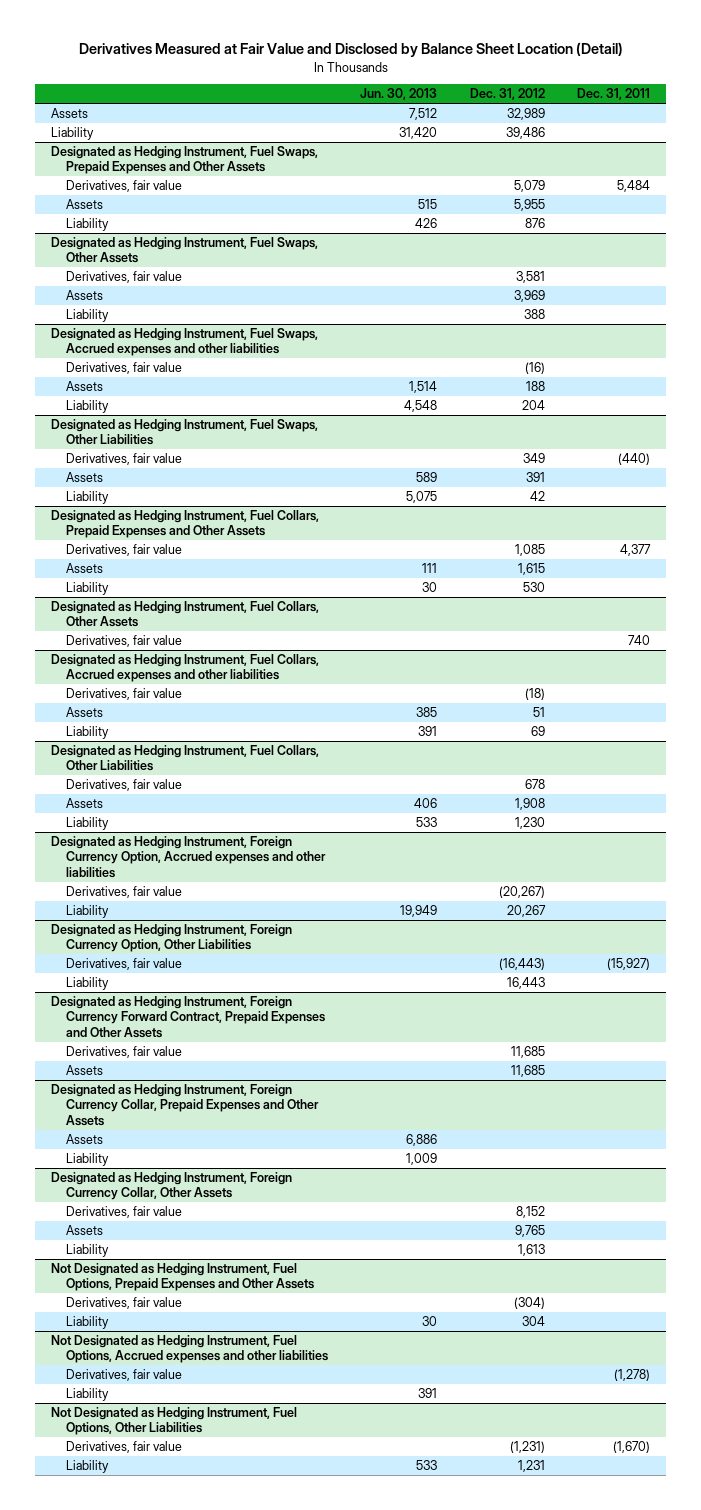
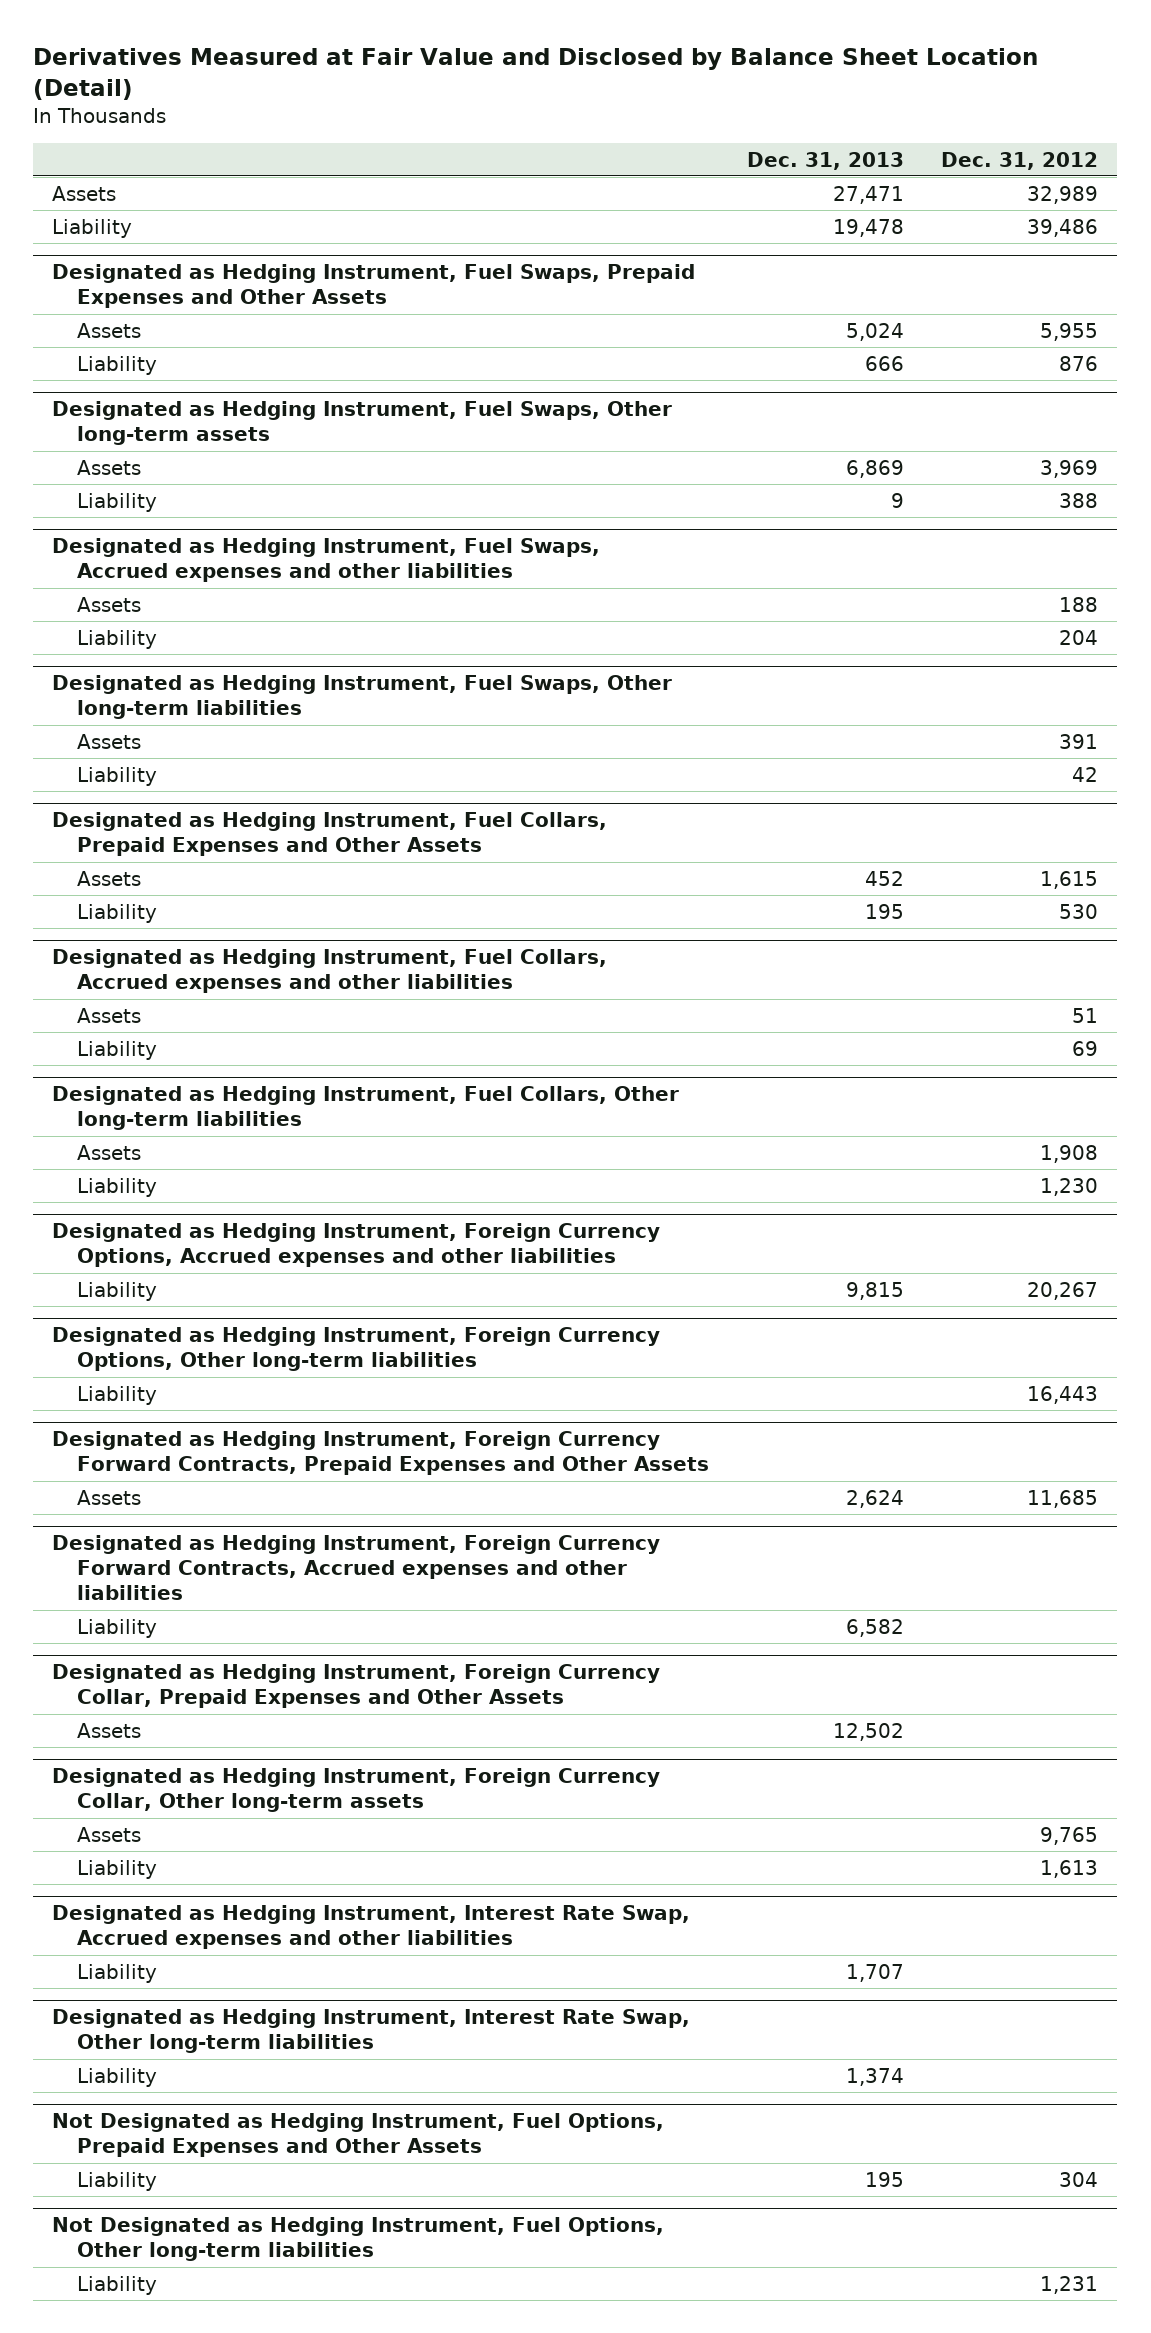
[360,88,438,101] Jun. 30, 2013 -> none
[577,88,651,101] Dec. 31, 2011 -> none
none -> [746,151,904,170] Dec. 31, 2013
[65,180,182,193] Derivatives, fair value -> none
[65,271,182,284] Derivatives, fair value -> none
[50,237,318,264] Designated as Hedging Instrument, Fuel Swaps, Other Assets -> [52,401,673,446] Designated as Hedging Instrument, Fuel Swaps, Other long-term assets
[65,362,182,375] Derivatives, fair value -> none
[65,453,182,466] Derivatives, fair value -> none
[50,419,318,446] Designated as Hedging Instrument, Fuel Swaps, Other Liabilities -> [52,675,673,720] Designated as Hedging Instrument, Fuel Swaps, Other long-term liabilities
[65,544,182,557] Derivatives, fair value -> none
[50,601,319,628] Designated as Hedging Instrument, Fuel Collars, Other Assets -> none
[65,635,182,648] Derivatives, fair value -> none
[65,688,182,701] Derivatives, fair value -> none
[65,779,182,792] Derivatives, fair value -> none
[50,745,319,772] Designated as Hedging Instrument, Fuel Collars, Other Liabilities -> [52,1086,680,1131] Designated as Hedging Instrument, Fuel Collars, Other long-term liabilities
[65,886,182,899] Derivatives, fair value -> none
[50,836,326,878] Designated as Hedging Instrument, Foreign Currency Option, Accrued expenses and other liabilities -> [52,1223,661,1268] Designated as Hedging Instrument, Foreign Currency Options, Accrued expenses and other liabilities
[65,958,182,971] Derivatives, fair value -> none
[50,924,292,953] Designated as Hedging Instrument, Foreign Currency Option, Other Liabilities -> [52,1327,661,1372] Designated as Hedging Instrument, Foreign Currency Options, Other long-term liabilities
[65,1046,182,1059] Derivatives, fair value -> none
[50,996,325,1038] Designated as Hedging Instrument, Foreign Currency Forward Contract, Prepaid Expenses and Other Assets -> [52,1431,709,1476] Designated as Hedging Instrument, Foreign Currency Forward Contracts, Prepaid Expenses and Other Assets
none -> [52,1535,661,1601] Designated as Hedging Instrument, Foreign Currency Forward Contracts, Accrued expenses and other liabilities
none -> [76,1618,157,1638] Liability
[65,1153,109,1167] Liability -> none
[65,1206,182,1219] Derivatives, fair value -> none
[50,1172,292,1201] Designated as Hedging Instrument, Foreign Currency Collar, Other Assets -> [52,1768,661,1813] Designated as Hedging Instrument, Foreign Currency Collar, Other long-term assets
none -> [52,1905,691,1950] Designated as Hedging Instrument, Interest Rate Swap, Accrued expenses and other liabilities
none -> [76,1963,157,1983] Liability
none -> [52,2009,691,2054] Designated as Hedging Instrument, Interest Rate Swap, Other long-term liabilities
none -> [76,2067,157,2087] Liability
[65,1297,182,1310] Derivatives, fair value -> none
[50,1335,328,1364] Not Designated as Hedging Instrument, Fuel Options, Accrued expenses and other liabilities -> none
[65,1369,182,1382] Derivatives, fair value -> none
[65,1388,109,1402] Liability -> none
[65,1441,182,1454] Derivatives, fair value -> none
[50,1407,297,1436] Not Designated as Hedging Instrument, Fuel Options, Other Liabilities -> [52,2217,665,2262] Not Designated as Hedging Instrument, Fuel Options, Other long-term liabilities

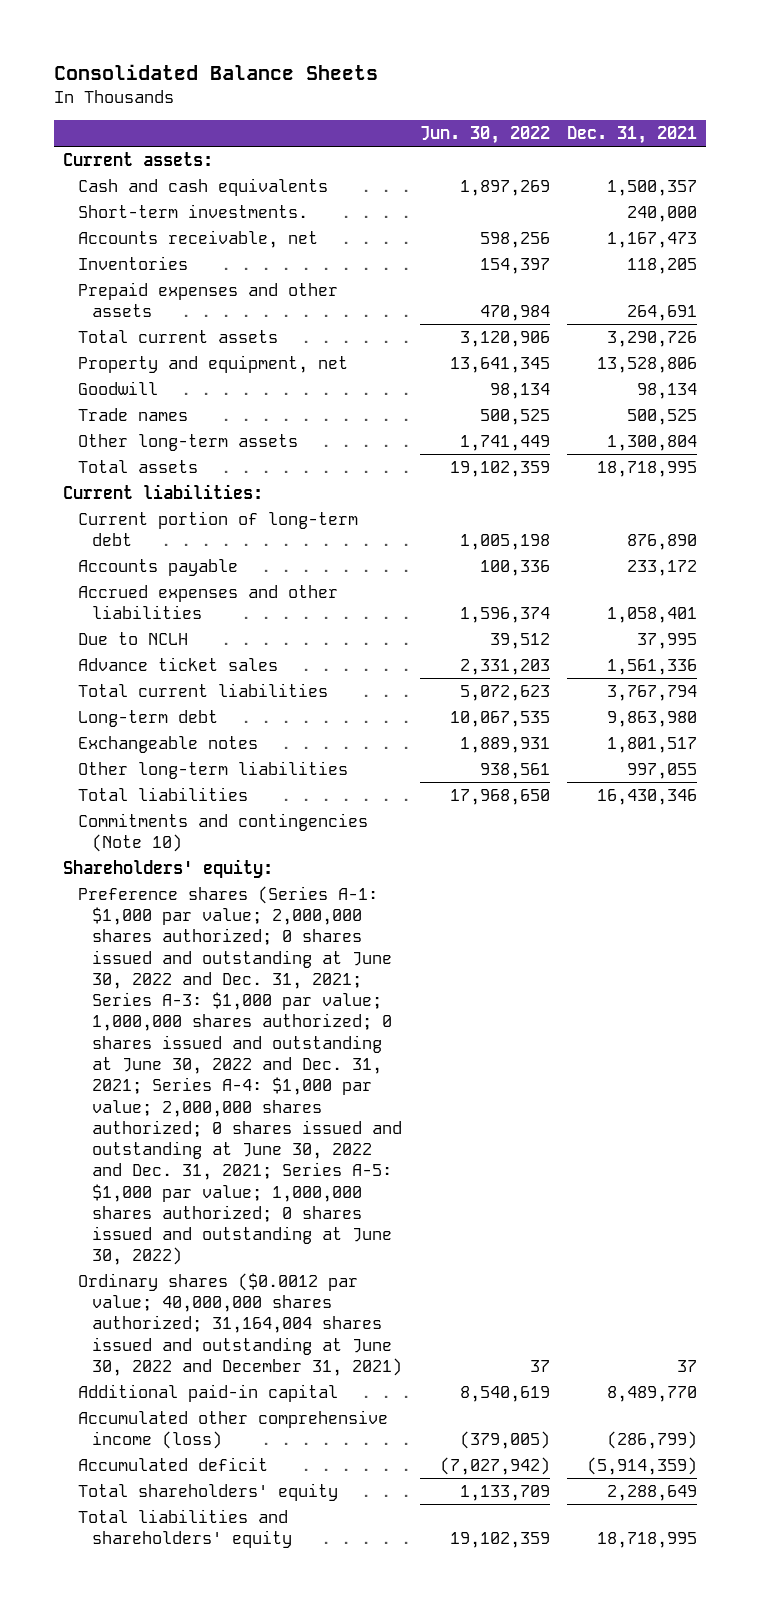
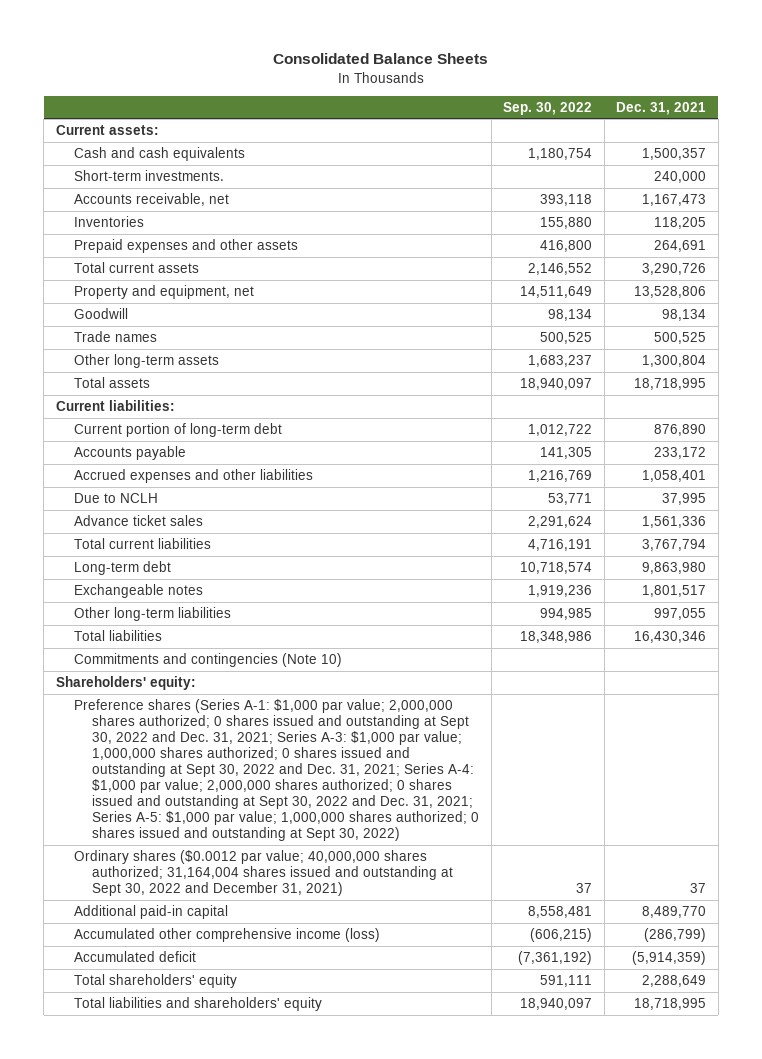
[419,126,550,145] Jun. 30, 2022 -> none
none -> [503,101,593,115] Sep. 30, 2022
[77,885,403,1266] Preference shares (Series A-1: $1,000 par value; 2,000,000 shares authorized; 0 shares issued and outstanding at June 30, 2022 and Dec. 31, 2021; Series A-3: $1,000 par value; 1,000,000 shares authorized; 0 shares issued and outstanding at June 30, 2022 and Dec. 31, 2021; Series A-4: $1,000 par value; 2,000,000 shares authorized; 0 shares issued and outstanding at June 30, 2022 and Dec. 31, 2021; Series A-5: $1,000 par value; 1,000,000 shares authorized; 0 shares issued and outstanding at June 30, 2022) -> [73,698,480,842] Preference shares (Series A-1: $1,000 par value; 2,000,000 shares authorized; 0 shares issued and outstanding at Sept 30, 2022 and Dec. 31, 2021; Series A-3: $1,000 par value; 1,000,000 shares authorized; 0 shares issued and outstanding at Sept 30, 2022 and Dec. 31, 2021; Series A-4: $1,000 par value; 2,000,000 shares authorized; 0 shares issued and outstanding at Sept 30, 2022 and Dec. 31, 2021; Series A-5: $1,000 par value; 1,000,000 shares authorized; 0 shares issued and outstanding at Sept 30, 2022)
[77,1272,403,1376] Ordinary shares ($0.0012 par value; 40,000,000 shares authorized; 31,164,004 shares issued and outstanding at June 30, 2022 and December 31, 2021) -> [73,849,454,897] Ordinary shares ($0.0012 par value; 40,000,000 shares authorized; 31,164,004 shares issued and outstanding at Sept 30, 2022 and December 31, 2021)

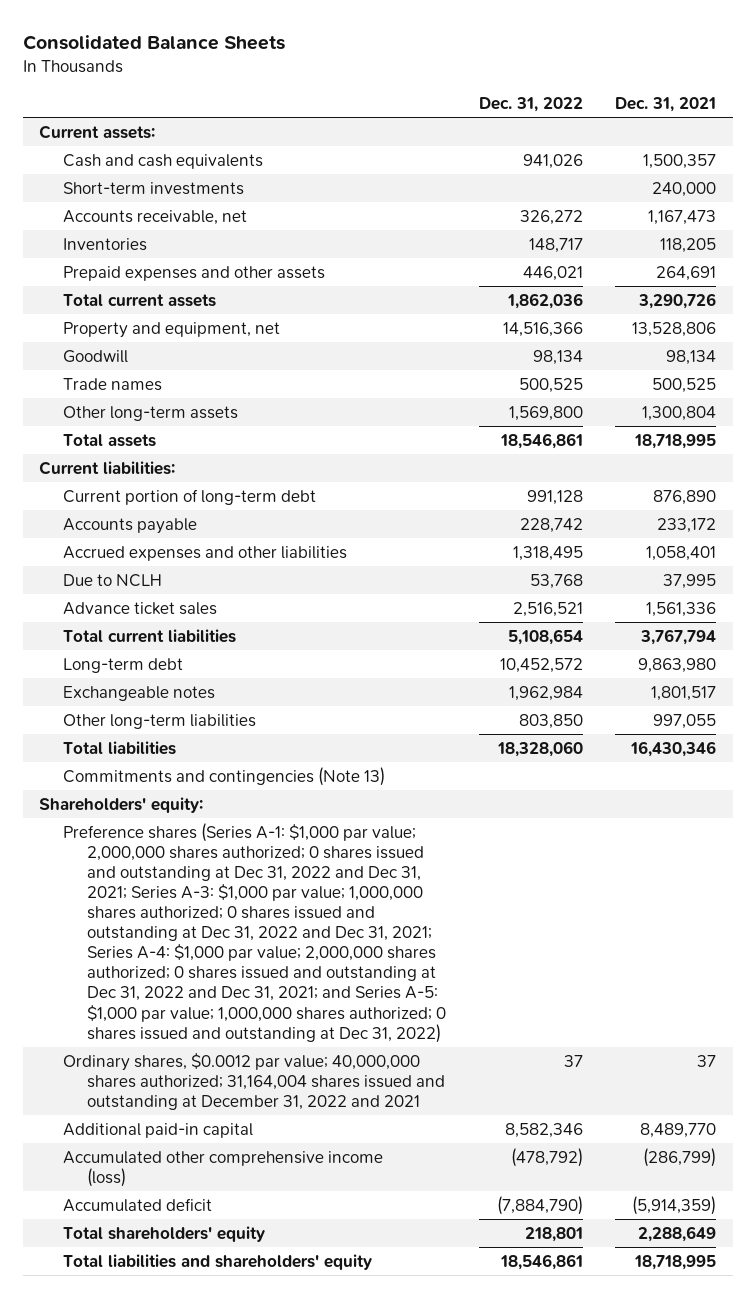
[503,101,593,115] Sep. 30, 2022 -> none
none -> [478,97,583,113] Dec. 31, 2022
[73,169,224,181] Short-term investments. -> [63,181,245,195] Short-term investments
[73,652,342,667] Commitments and contingencies (Note 10) -> [63,766,386,786] Commitments and contingencies (Note 13)
[73,698,480,842] Preference shares (Series A-1: $1,000 par value; 2,000,000 shares authorized; 0 shares issued and outstanding at Sept 30, 2022 and Dec. 31, 2021; Series A-3: $1,000 par value; 1,000,000 shares authorized; 0 shares issued and outstanding at Sept 30, 2022 and Dec. 31, 2021; Series A-4: $1,000 par value; 2,000,000 shares authorized; 0 shares issued and outstanding at Sept 30, 2022 and Dec. 31, 2021; Series A-5: $1,000 par value; 1,000,000 shares authorized; 0 shares issued and outstanding at Sept 30, 2022) -> [63,822,447,1043] Preference shares (Series A-1: $1,000 par value; 2,000,000 shares authorized; 0 shares issued and outstanding at Dec 31, 2022 and Dec 31, 2021; Series A-3: $1,000 par value; 1,000,000 shares authorized; 0 shares issued and outstanding at Dec 31, 2022 and Dec 31, 2021; Series A-4: $1,000 par value; 2,000,000 shares authorized; 0 shares issued and outstanding at Dec 31, 2022 and Dec 31, 2021; and Series A-5: $1,000 par value; 1,000,000 shares authorized; 0 shares issued and outstanding at Dec 31, 2022)
[73,849,454,897] Ordinary shares ($0.0012 par value; 40,000,000 shares authorized; 31,164,004 shares issued and outstanding at Sept 30, 2022 and December 31, 2021) -> [63,1052,446,1110] Ordinary shares, $0.0012 par value; 40,000,000 shares authorized; 31,164,004 shares issued and outstanding at December 31, 2022 and 2021

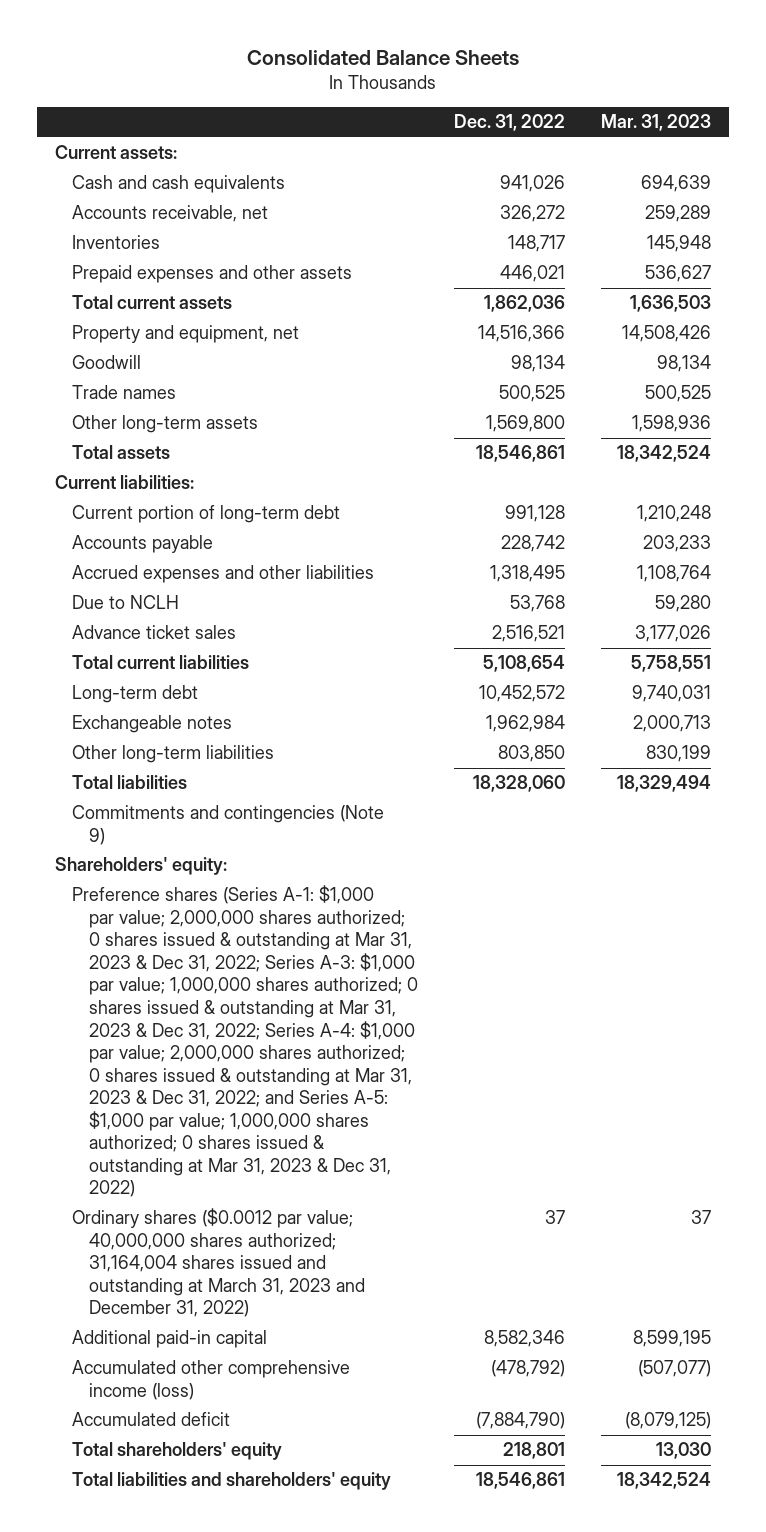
[615,97,717,113] Dec. 31, 2021 -> none
none -> [600,114,711,132] Mar. 31, 2023
[63,181,245,195] Short-term investments -> none
[63,766,386,786] Commitments and contingencies (Note 13) -> [72,805,385,845] Commitments and contingencies (Note 9)
[63,822,447,1043] Preference shares (Series A-1: $1,000 par value; 2,000,000 shares authorized; 0 shares issued and outstanding at Dec 31, 2022 and Dec 31, 2021; Series A-3: $1,000 par value; 1,000,000 shares authorized; 0 shares issued and outstanding at Dec 31, 2022 and Dec 31, 2021; Series A-4: $1,000 par value; 2,000,000 shares authorized; 0 shares issued and outstanding at Dec 31, 2022 and Dec 31, 2021; and Series A-5: $1,000 par value; 1,000,000 shares authorized; 0 shares issued and outstanding at Dec 31, 2022) -> [72,885,418,1198] Preference shares (Series A-1: $1,000 par value; 2,000,000 shares authorized; 0 shares issued & outstanding at Mar 31, 2023 & Dec 31, 2022; Series A-3: $1,000 par value; 1,000,000 shares authorized; 0 shares issued & outstanding at Mar 31, 2023 & Dec 31, 2022; Series A-4: $1,000 par value; 2,000,000 shares authorized; 0 shares issued & outstanding at Mar 31, 2023 & Dec 31, 2022; and Series A-5: $1,000 par value; 1,000,000 shares authorized; 0 shares issued & outstanding at Mar 31, 2023 & Dec 31, 2022)
[63,1052,446,1110] Ordinary shares, $0.0012 par value; 40,000,000 shares authorized; 31,164,004 shares issued and outstanding at December 31, 2022 and 2021 -> [72,1208,365,1318] Ordinary shares ($0.0012 par value; 40,000,000 shares authorized; 31,164,004 shares issued and outstanding at March 31, 2023 and December 31, 2022)

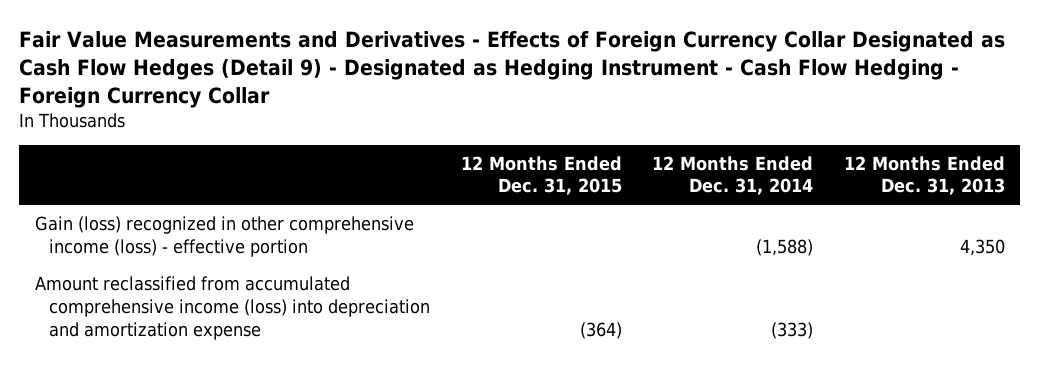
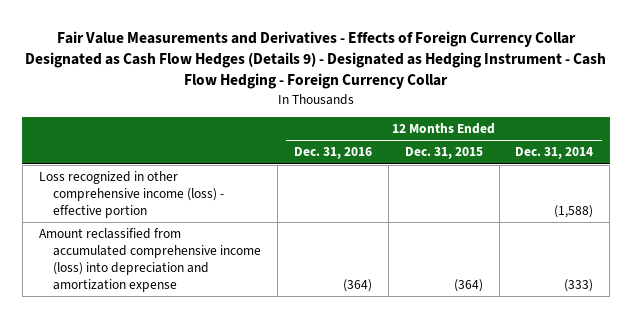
[19,31,1006,108] Fair Value Measurements and Derivatives - Effects of Foreign Currency Collar Designated as Cash Flow Hedges (Detail 9) - Designated as Hedging Instrument - Cash Flow Hedging - Foreign Currency Collar -> [25,31,607,90] Fair Value Measurements and Derivatives - Effects of Foreign Currency Collar Designated as Cash Flow Hedges (Details 9) - Designated as Hedging Instrument - Cash Flow Hedging - Foreign Currency Collar
[843,155,1005,196] 12 Months Ended Dec. 31, 2013 -> none
none -> [294,147,373,160] Dec. 31, 2016
[34,216,414,257] Gain (loss) recognized in other comprehensive income (loss) - effective portion -> [38,171,225,218] Loss recognized in other comprehensive income (loss) - effective portion

